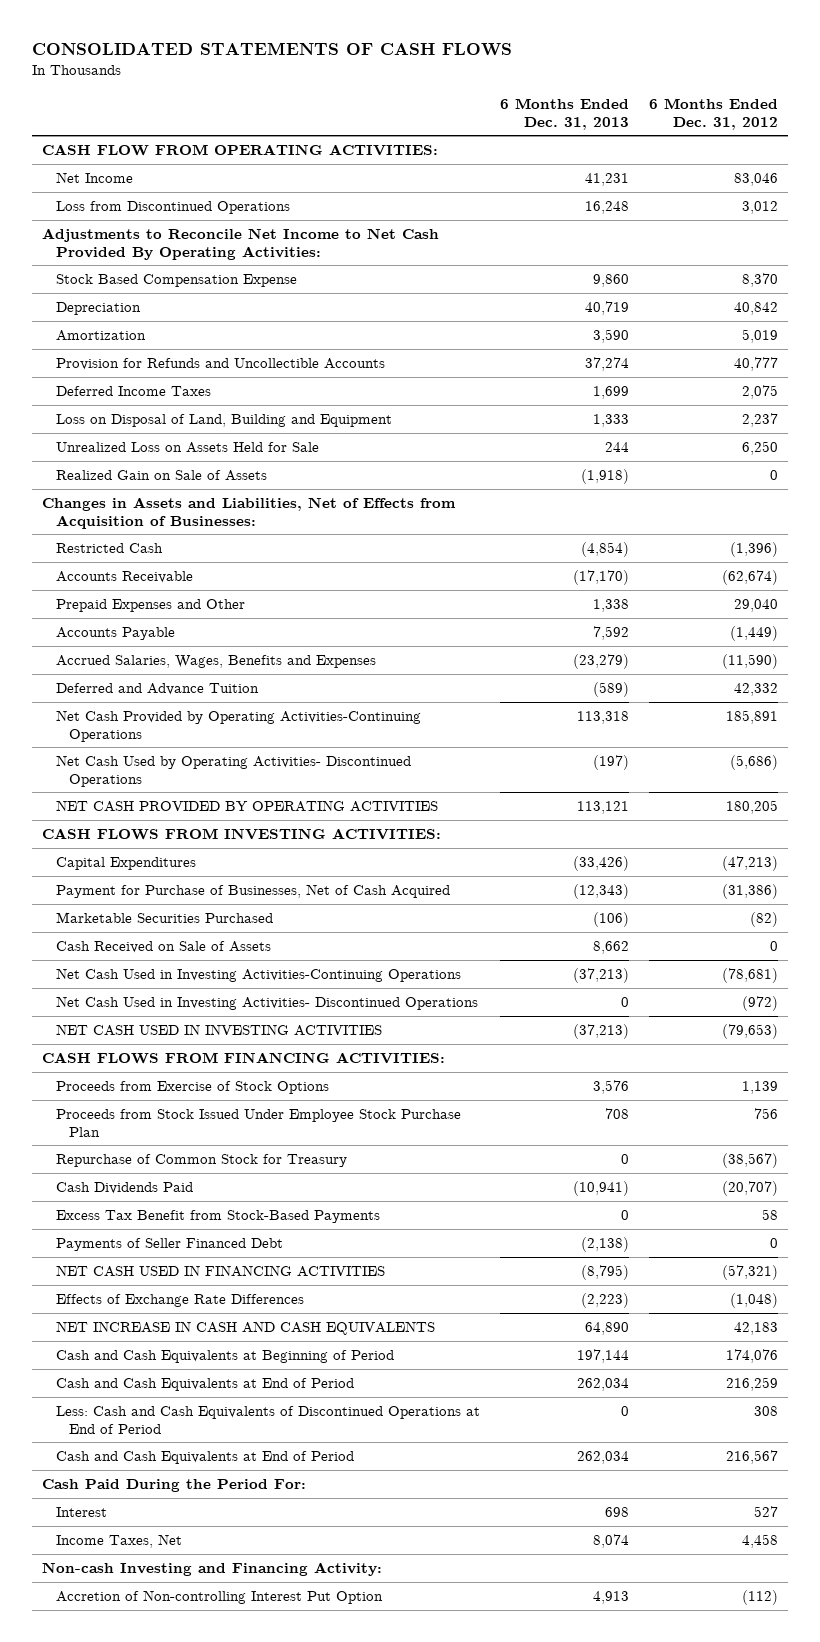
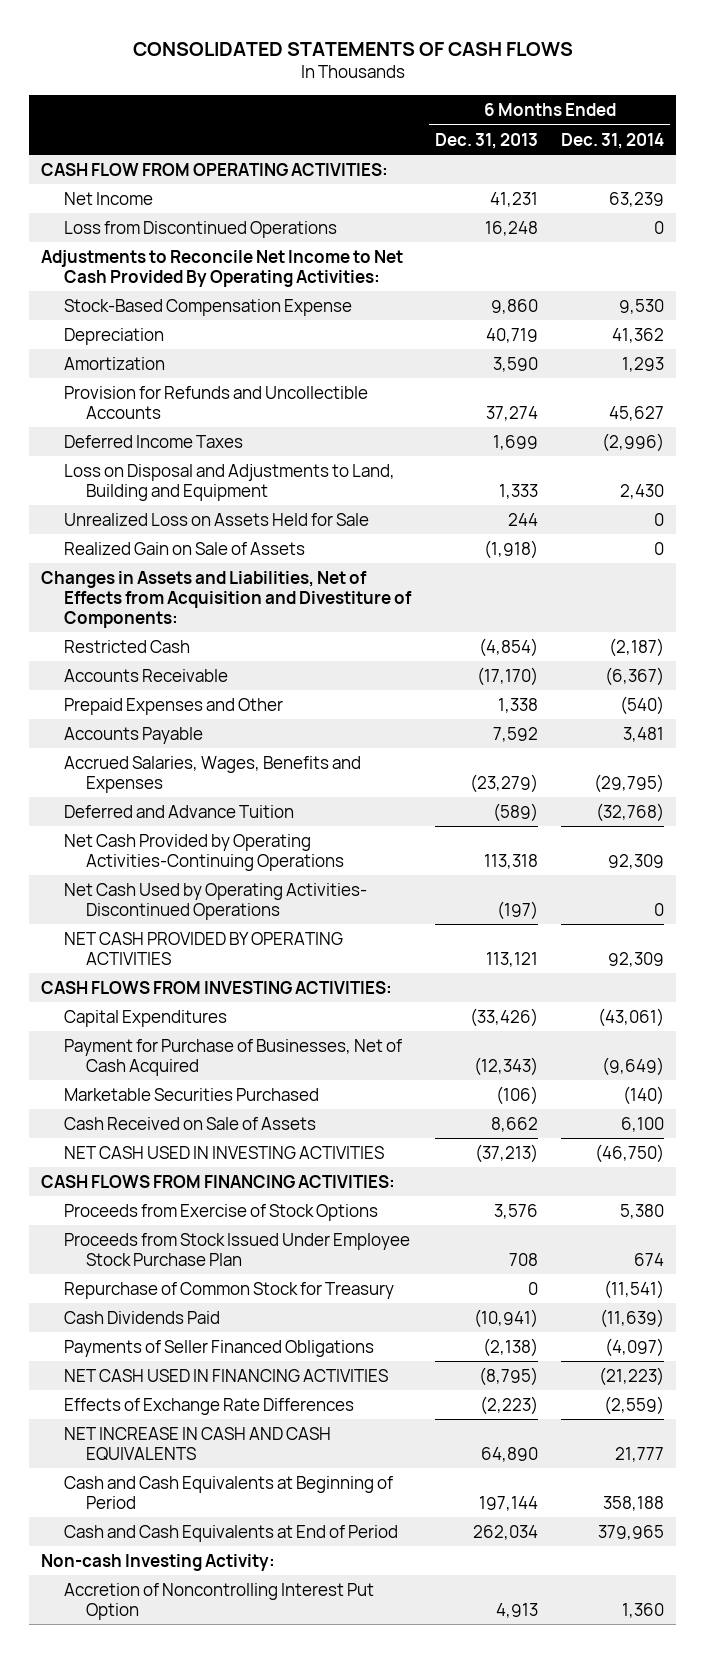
[649,97,779,130] 6 Months Ended Dec. 31, 2012 -> none
none -> [561,132,665,149] Dec. 31, 2014
[55,273,297,287] Stock Based Compensation Expense -> [63,298,352,316] Stock-Based Compensation Expense
[55,413,392,427] Loss on Disposal of Land, Building and Equipment -> [63,463,395,501] Loss on Disposal and Adjustments to Land, Building and Equipment
[42,496,457,529] Changes in Assets and Liabilities, Net of Effects from Acquisition of Businesses: -> [41,570,412,628] Changes in Assets and Liabilities, Net of Effects from Acquisition and Divestiture of Components:
[55,967,461,982] Net Cash Used in Investing Activities-Continuing Operations -> none
[55,995,478,1010] Net Cash Used in Investing Activities- Discontinued Operations -> none
[55,1209,380,1223] Excess Tax Benefit from Stock-Based Payments -> none
[55,1237,283,1251] Payments of Seller Financed Debt -> [63,1339,374,1357] Payments of Seller Financed Obligations
[55,1405,480,1434] Less: Cash and Cash Equivalents of Discontinued Operations at End of Period -> none
[55,1450,354,1464] Cash and Cash Equivalents at End of Period -> none
[42,1478,307,1492] Cash Paid During the Period For: -> none
[55,1506,107,1517] Interest -> none
[55,1533,182,1548] Income Taxes, Net -> none
[42,1561,383,1576] Non-cash Investing and Financing Activity: -> [41,1553,276,1571] Non-cash Investing Activity:
[55,1589,383,1604] Accretion of Non-controlling Interest Put Option -> [63,1582,374,1620] Accretion of Noncontrolling Interest Put Option

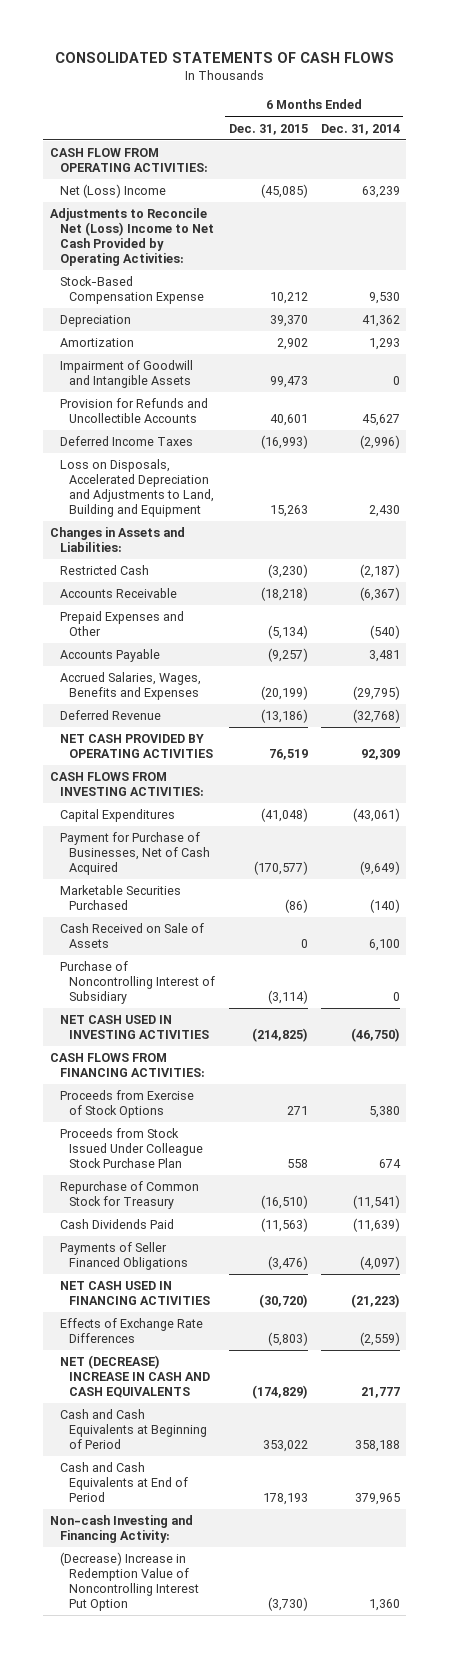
[434,132,538,149] Dec. 31, 2013 -> none
none -> [228,123,308,135] Dec. 31, 2015
[63,220,337,238] Loss from Discontinued Operations -> none
[63,191,153,205] Net Income -> [59,184,166,199] Net (Loss) Income
[41,249,404,287] Adjustments to Reconcile Net Income to Net Cash Provided By Operating Activities: -> [49,208,214,266] Adjustments to Reconcile Net (Loss) Income to Net Cash Provided by Operating Activities:
none -> [59,360,193,389] Impairment of Goodwill and Intangible Assets
[63,512,369,526] Unrealized Loss on Assets Held for Sale -> none
[63,541,305,555] Realized Gain on Sale of Assets -> none
[63,463,395,501] Loss on Disposal and Adjustments to Land, Building and Equipment -> [59,459,215,517] Loss on Disposals, Accelerated Depreciation and Adjustments to Land, Building and Equipment
[41,570,412,628] Changes in Assets and Liabilities, Net of Effects from Acquisition and Divestiture of Components: -> [49,527,185,553] Changes in Assets and Liabilities:
[63,833,345,871] Net Cash Provided by Operating Activities-Continuing Operations -> none
[63,882,367,920] Net Cash Used by Operating Activities- Discontinued Operations -> none
[63,804,294,818] Deferred and Advance Tuition -> [59,710,161,721] Deferred Revenue
none -> [59,961,216,1004] Purchase of Noncontrolling Interest of Subsidiary
[63,1232,410,1266] Proceeds from Stock Issued Under Employee Stock Purchase Plan -> [59,1128,204,1168] Proceeds from Stock Issued Under Colleague Stock Purchase Plan
[63,1426,331,1461] NET INCREASE IN CASH AND CASH EQUIVALENTS -> [59,1355,211,1398] NET (DECREASE) INCREASE IN CASH AND CASH EQUIVALENTS
[41,1553,276,1571] Non-cash Investing Activity: -> [49,1515,193,1544] Non-cash Investing and Financing Activity:
[63,1582,374,1620] Accretion of Noncontrolling Interest Put Option -> [59,1552,200,1611] (Decrease) Increase in Redemption Value of Noncontrolling Interest Put Option

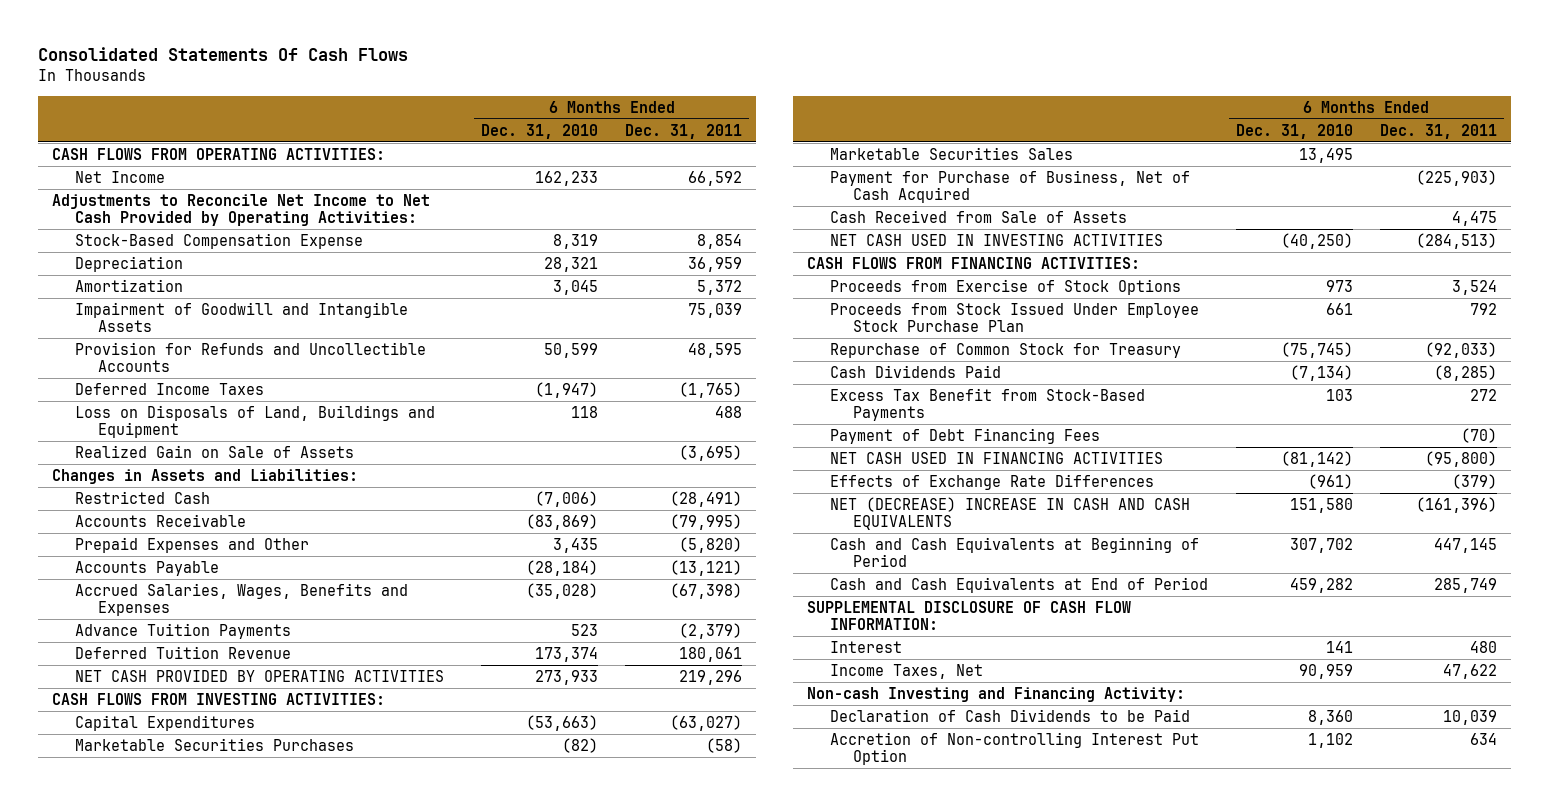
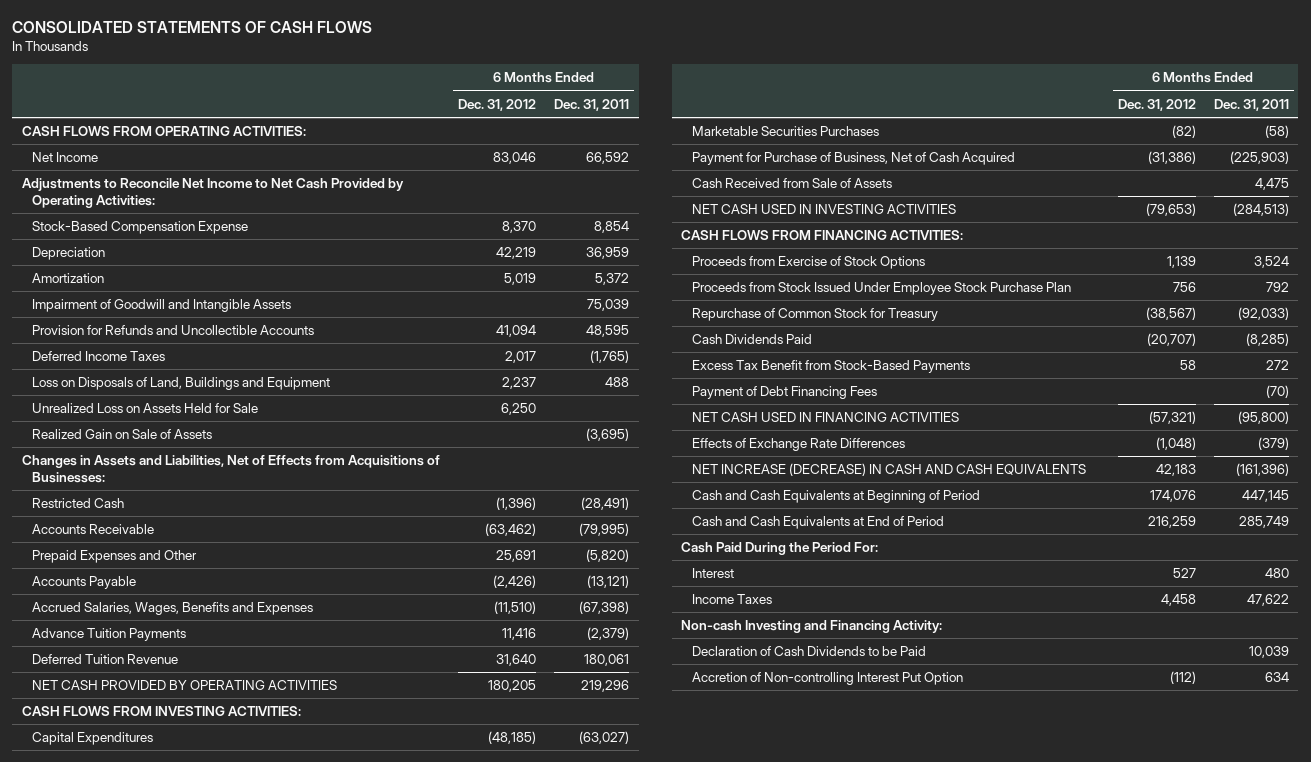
[38,47,409,62] Consolidated Statements Of Cash Flows -> [12,20,373,33] CONSOLIDATED STATEMENTS OF CASH FLOWS
[480,123,598,139] Dec. 31, 2010 -> none
none -> [457,98,536,111] Dec. 31, 2012
none -> [32,403,259,414] Unrealized Loss on Assets Held for Sale
[52,468,359,484] Changes in Assets and Liabilities: -> [21,455,440,484] Changes in Assets and Liabilities, Net of Effects from Acquisitions of Businesses:
[829,146,1073,160] Marketable Securities Sales -> none
[829,496,1190,531] NET (DECREASE) INCREASE IN CASH AND CASH EQUIVALENTS -> [691,463,1086,477] NET INCREASE (DECREASE) IN CASH AND CASH EQUIVALENTS
[806,600,1131,631] SUPPLEMENTAL DISCLOSURE OF CASH FLOW INFORMATION: -> none
none -> [681,542,879,556] Cash Paid During the Period For:
[829,663,983,679] Income Taxes, Net -> [691,594,772,605] Income Taxes

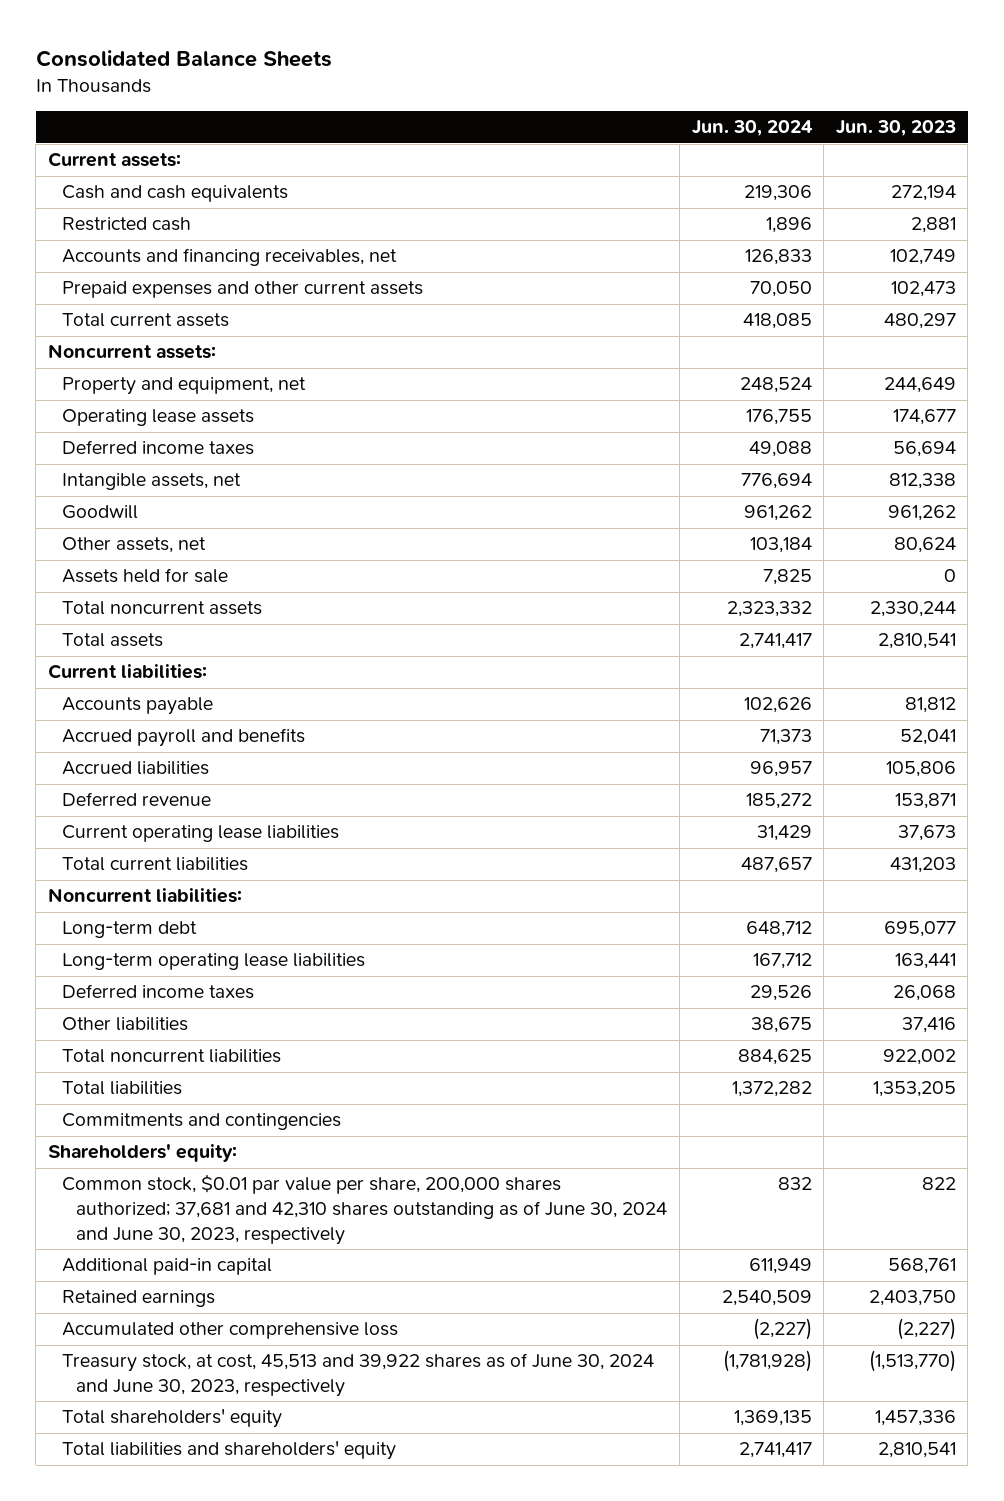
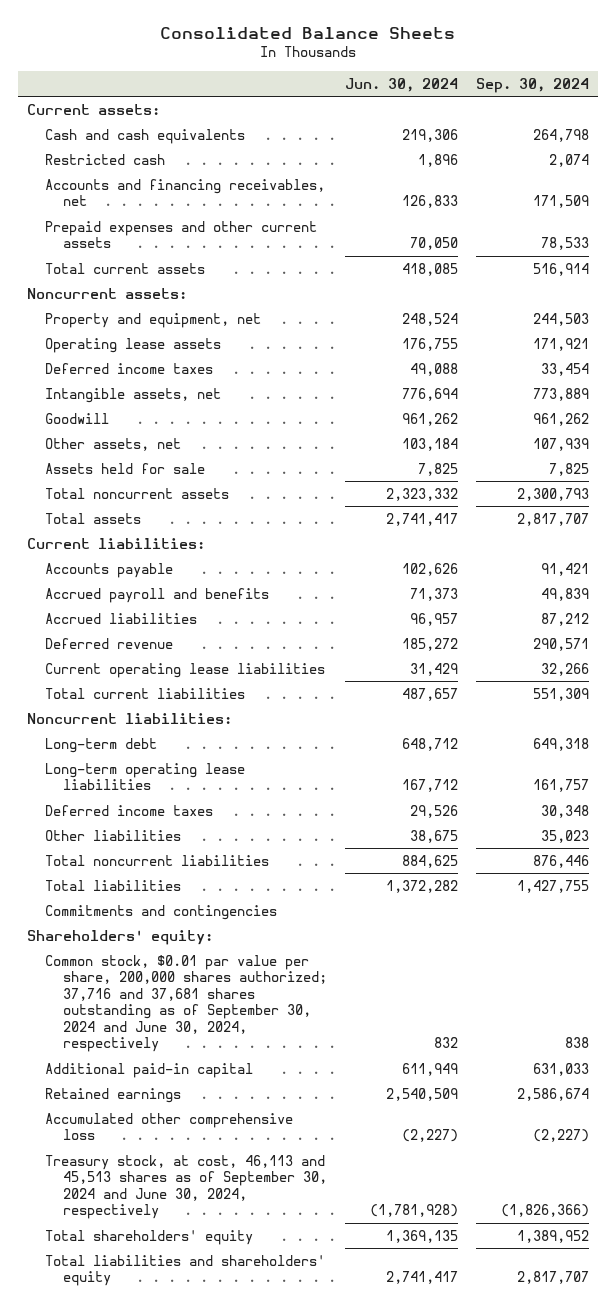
[835,120,956,137] Jun. 30, 2023 -> none
none -> [475,77,589,93] Sep. 30, 2024
[62,1174,668,1245] Common stock, $0.01 par value per share, 200,000 shares authorized; 37,681 and 42,310 shares outstanding as of June 30, 2024 and June 30, 2023, respectively -> [44,954,327,1053] Common stock, $0.01 par value per share, 200,000 shares authorized; 37,716 and 37,681 shares outstanding as of September 30, 2024 and June 30, 2024, respectively
[62,1353,655,1398] Treasury stock, at cost, 45,513 and 39,922 shares as of June 30, 2024 and June 30, 2023, respectively -> [44,1154,327,1220] Treasury stock, at cost, 46,113 and 45,513 shares as of September 30, 2024 and June 30, 2024, respectively

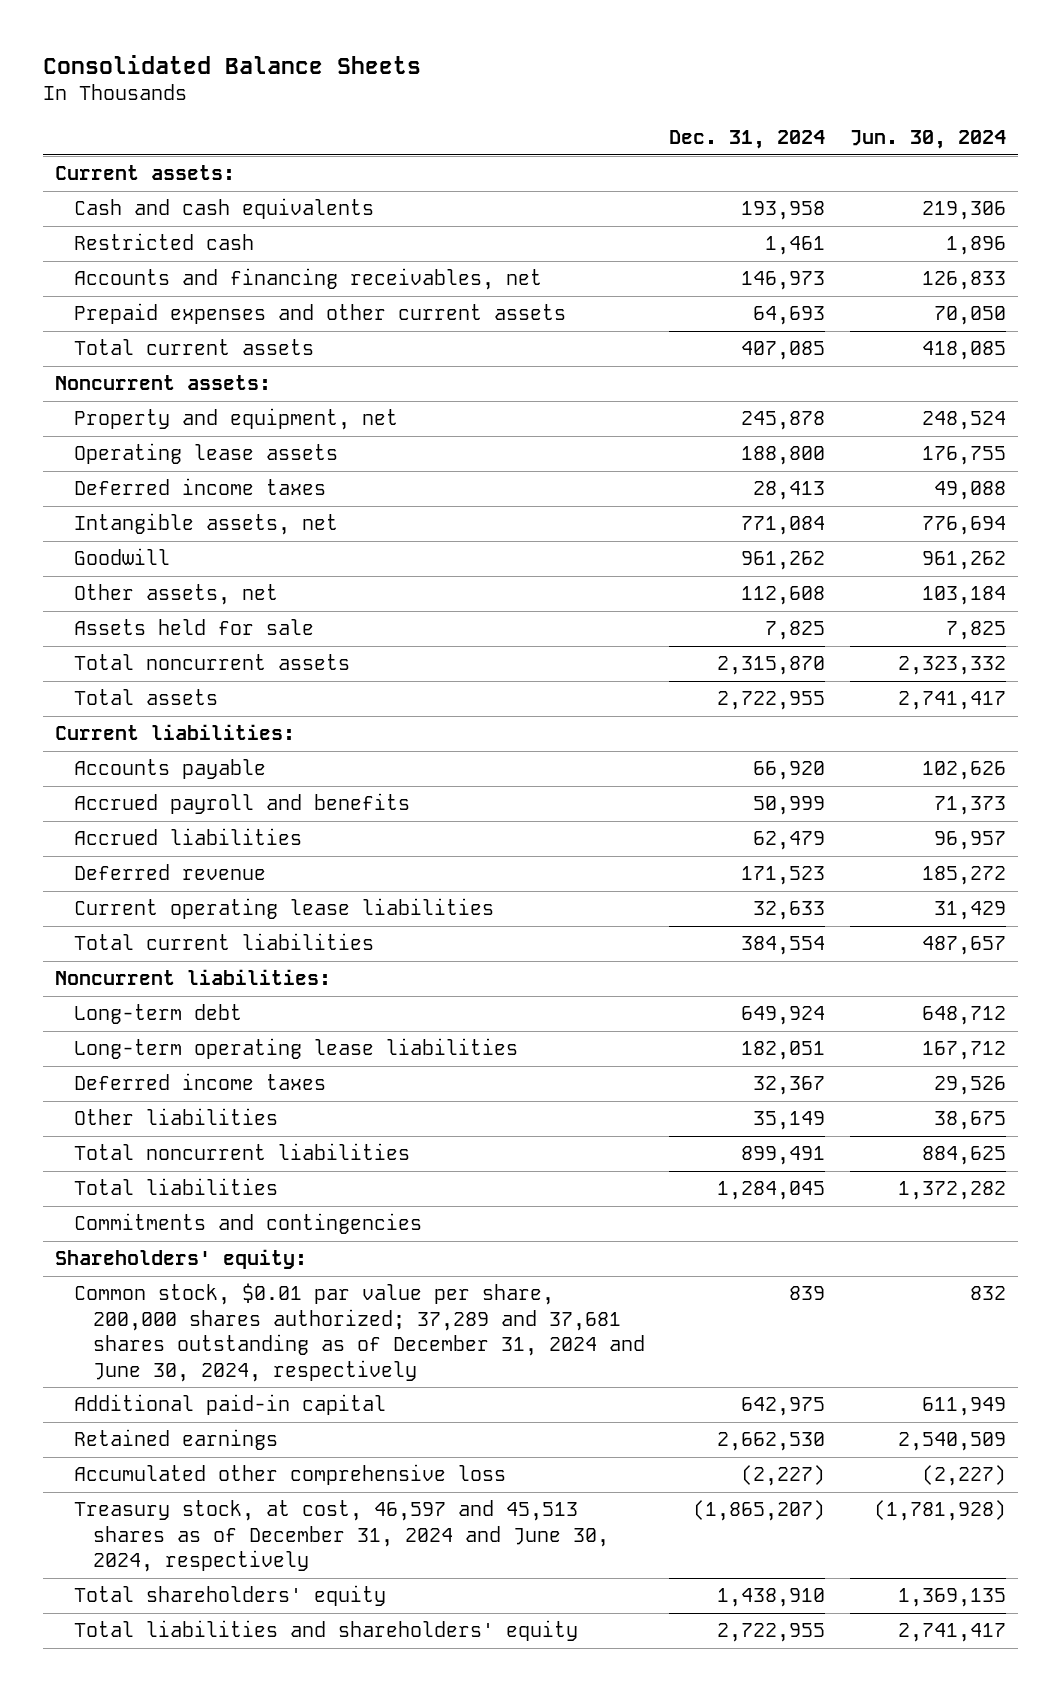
[475,77,589,93] Sep. 30, 2024 -> none
none -> [669,130,826,150] Dec. 31, 2024
[44,954,327,1053] Common stock, $0.01 par value per share, 200,000 shares authorized; 37,716 and 37,681 shares outstanding as of September 30, 2024 and June 30, 2024, respectively -> [74,1283,645,1382] Common stock, $0.01 par value per share, 200,000 shares authorized; 37,289 and 37,681 shares outstanding as of December 31, 2024 and June 30, 2024, respectively
[44,1154,327,1220] Treasury stock, at cost, 46,113 and 45,513 shares as of September 30, 2024 and June 30, 2024, respectively -> [74,1500,609,1573] Treasury stock, at cost, 46,597 and 45,513 shares as of December 31, 2024 and June 30, 2024, respectively

